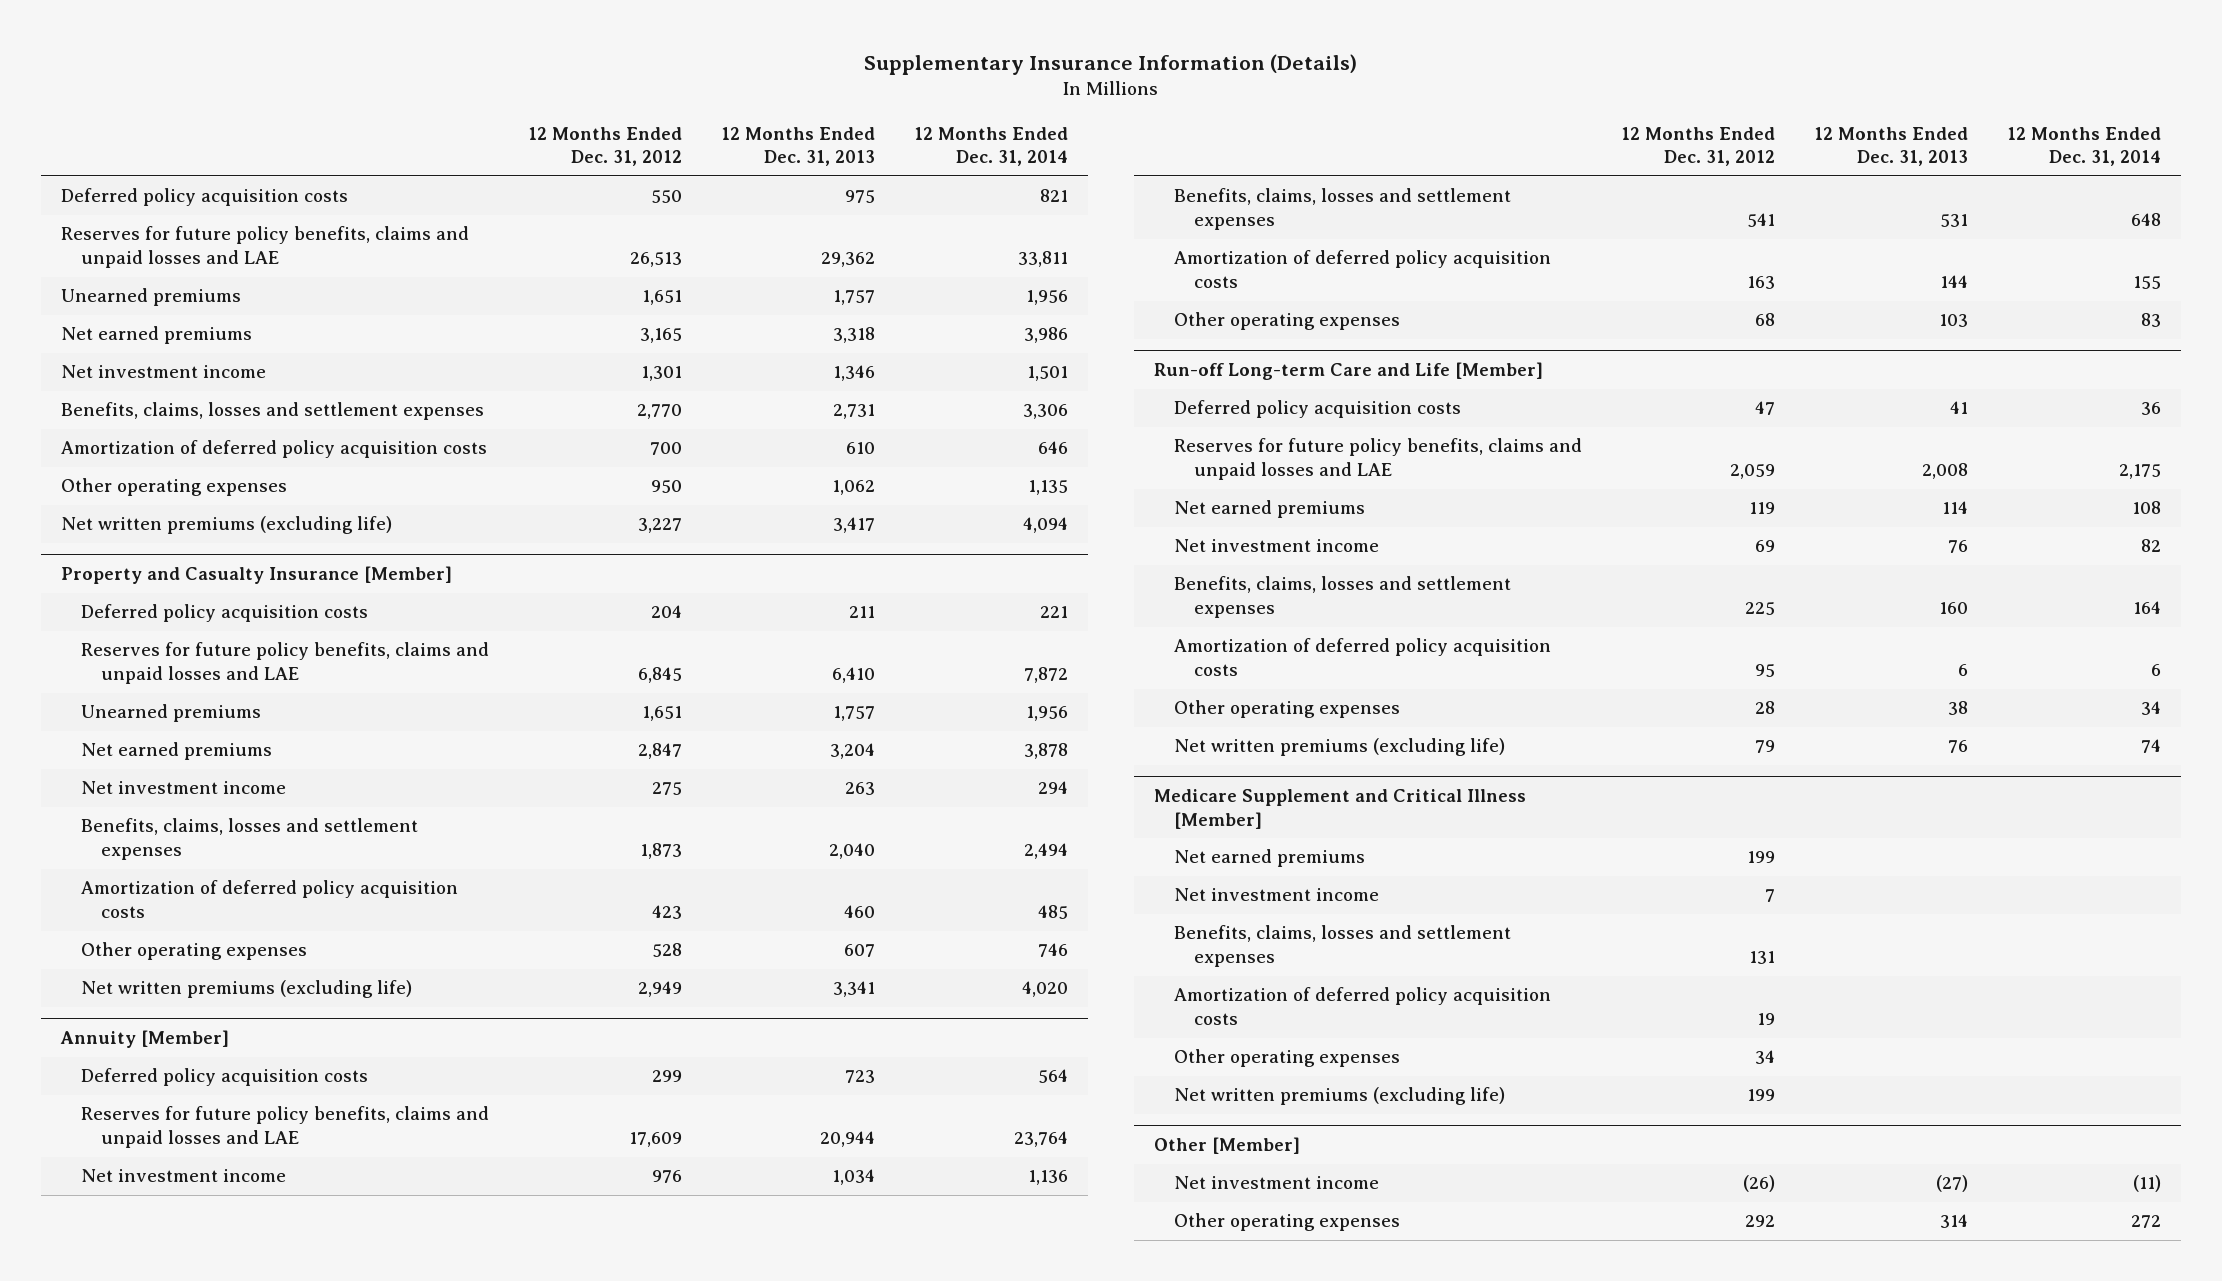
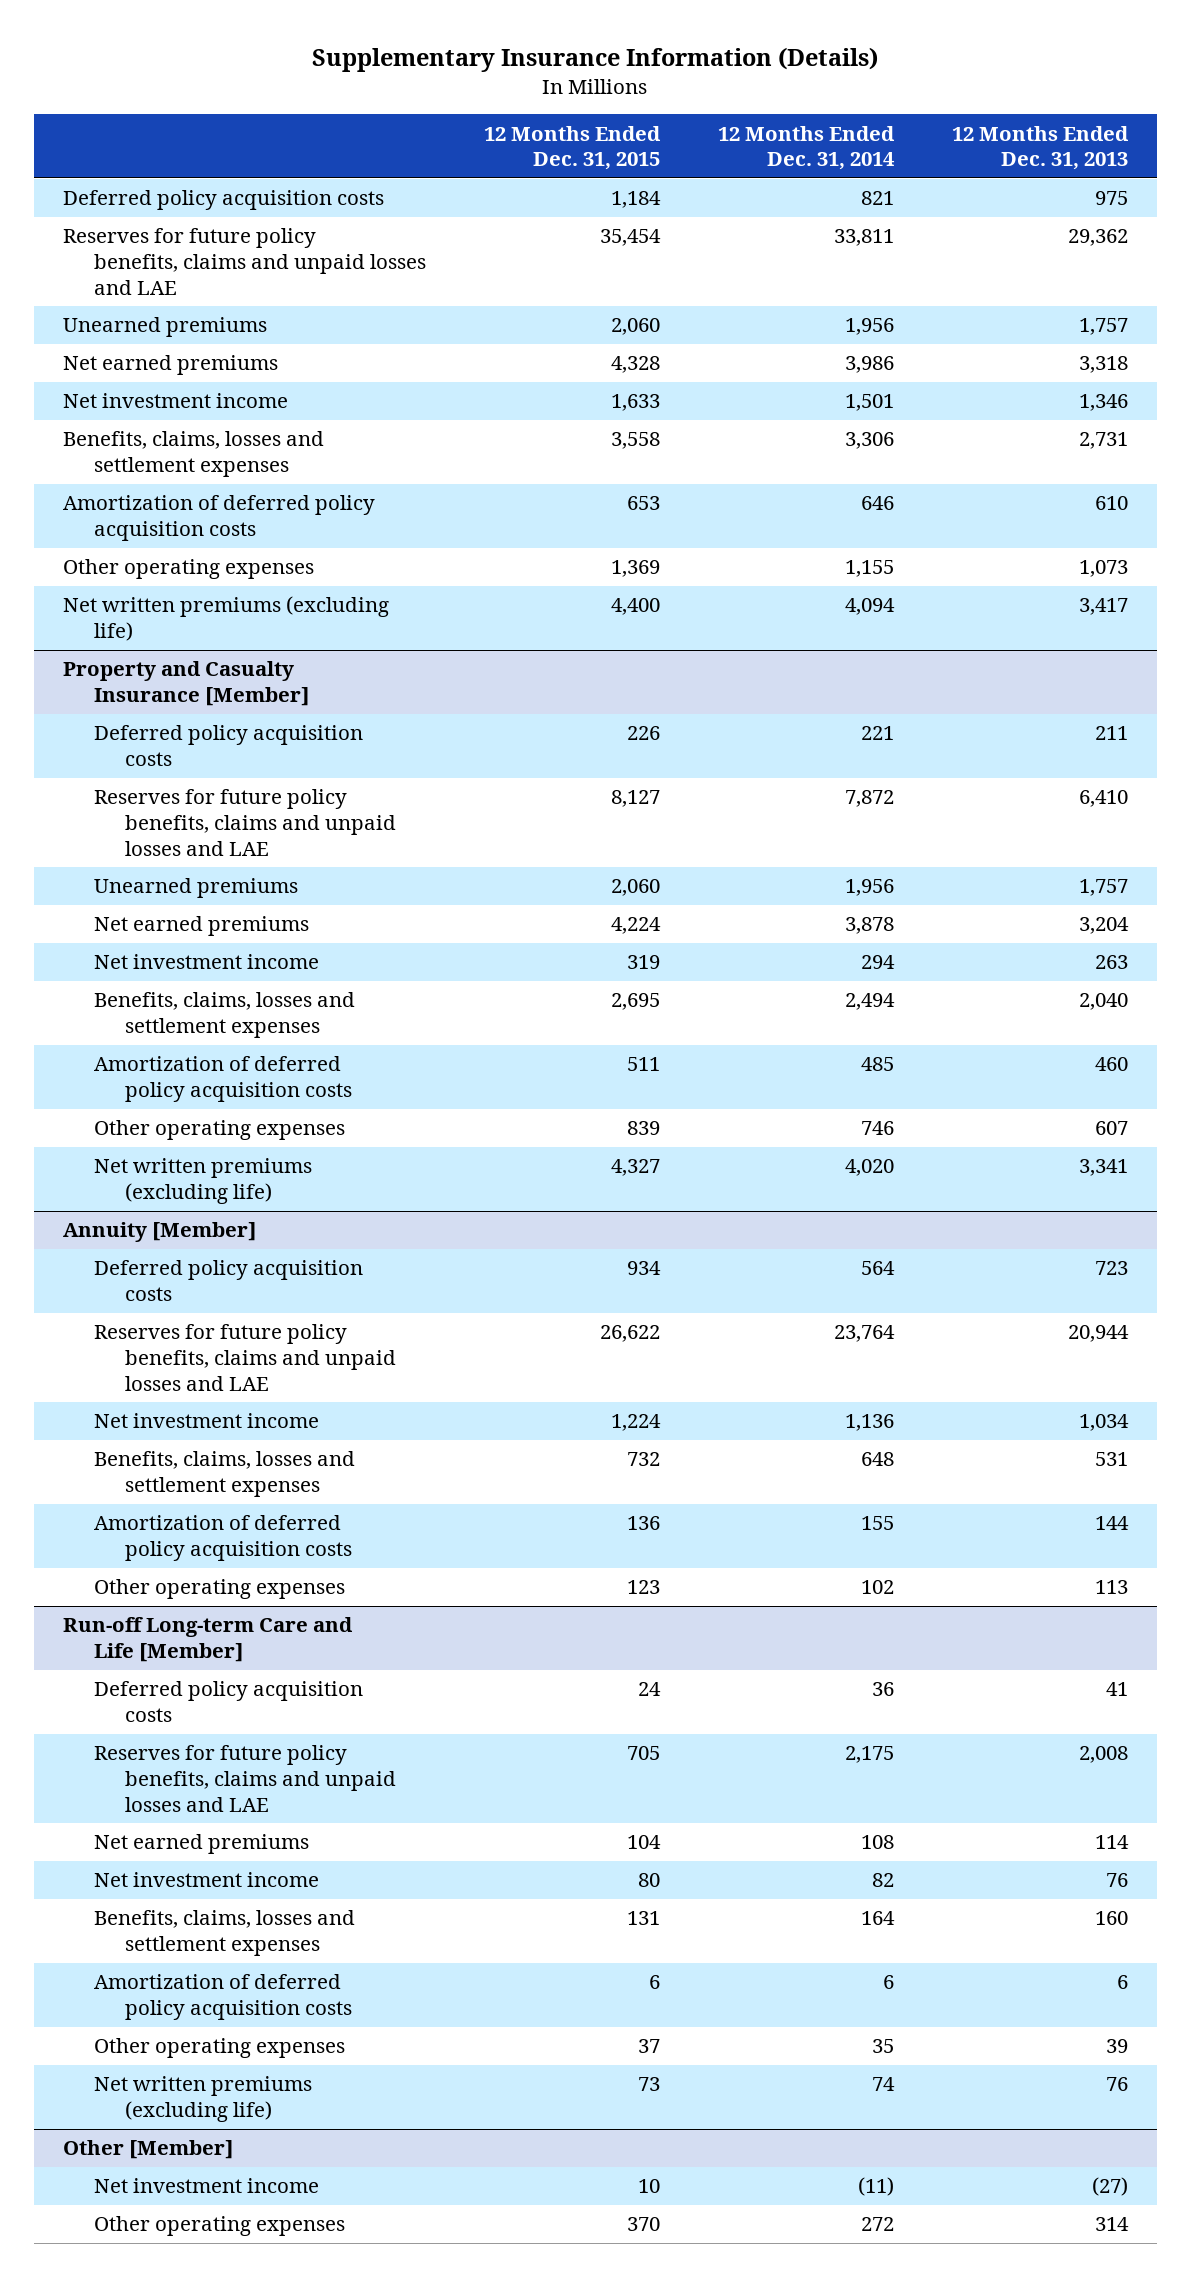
[528,126,683,167] 12 Months Ended Dec. 31, 2012 -> none
none -> [483,125,661,171] 12 Months Ended Dec. 31, 2015
[832,480,876,496] 1,062 -> [1079,560,1129,578] 1,073
[1028,480,1069,496] 1,135 -> [845,560,895,578] 1,155
[1939,314,1969,328] 103 -> [1095,1580,1129,1595] 113
[2141,313,2162,328] 83 -> [861,1580,895,1595] 102
[1948,701,1969,716] 38 -> [1106,2039,1129,2054] 39
[2141,701,2162,716] 34 -> [872,2039,895,2054] 35
[1153,789,1526,829] Medicare Supplement and Critical Illness [Member] -> none
[1174,849,1366,868] Net earned premiums -> none
[1174,888,1380,902] Net investment income -> none
[1174,925,1512,967] Benefits, claims, losses and settlement expenses -> none
[1174,987,1552,1025] Amortization of deferred policy acquisition costs -> none
[1174,1049,1401,1068] Other operating expenses -> none
[1174,1087,1506,1106] Net written premiums (excluding life) -> none

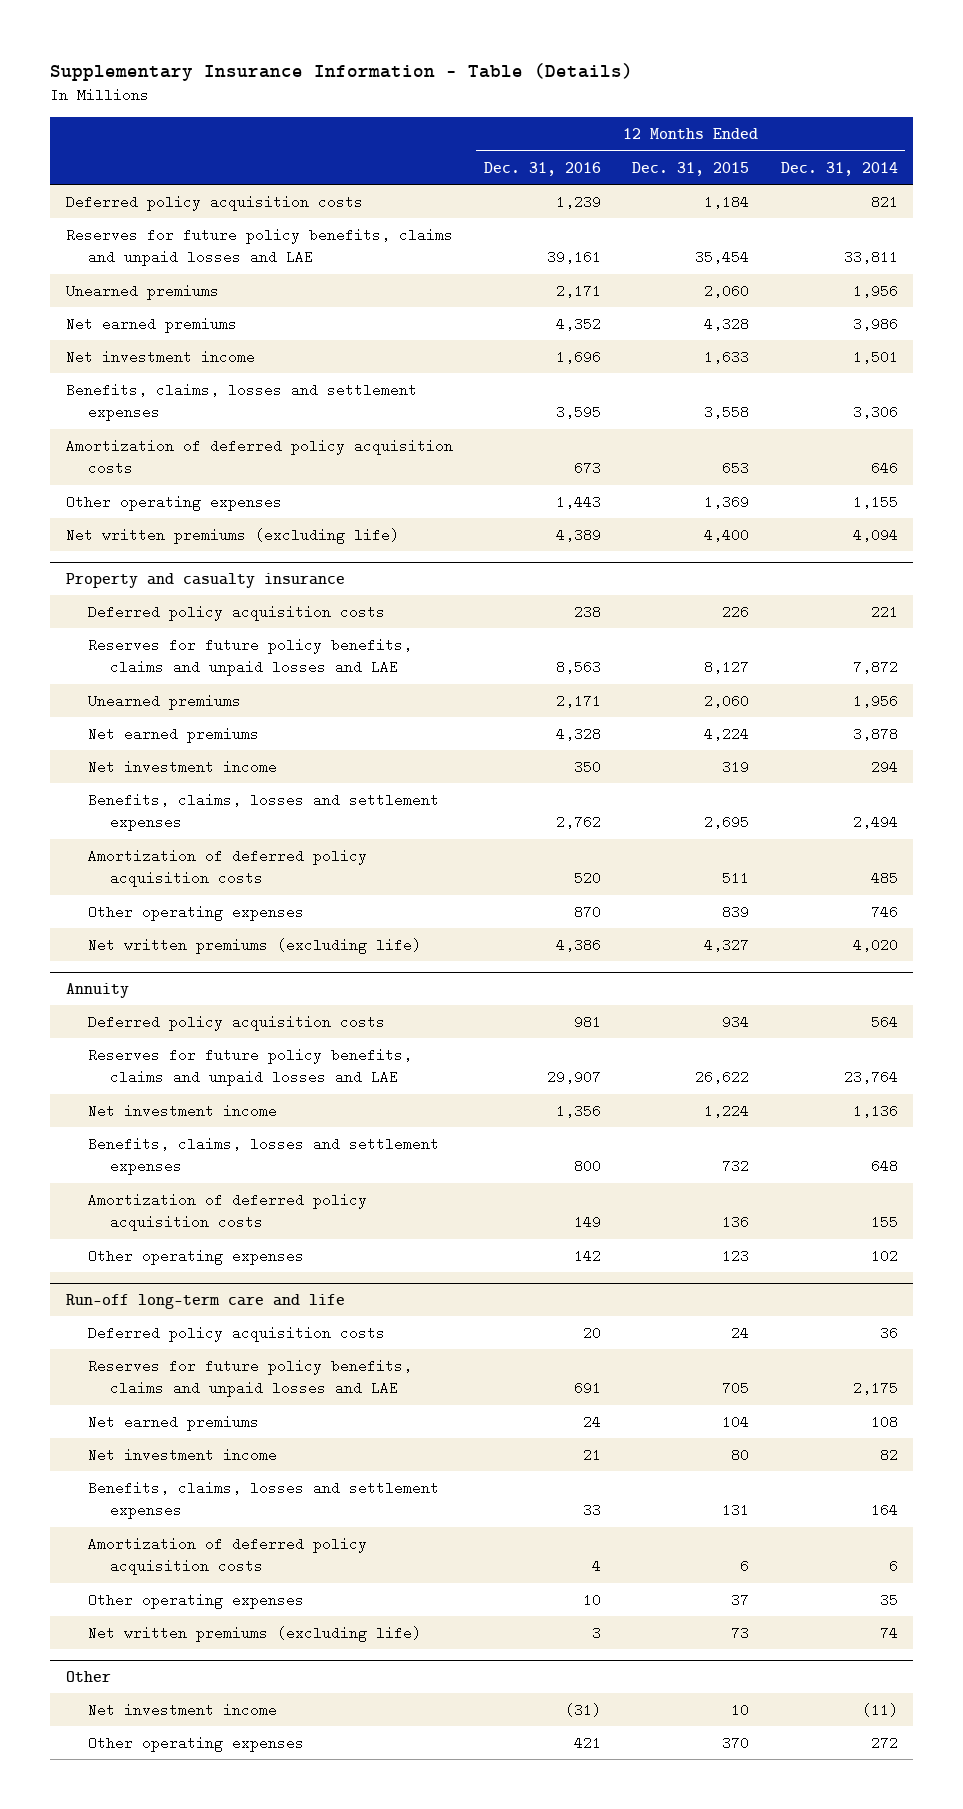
[312,46,879,72] Supplementary Insurance Information (Details) -> [50,62,634,81] Supplementary Insurance Information - Table (Details)
[952,125,1130,171] 12 Months Ended Dec. 31, 2013 -> none
none -> [483,161,601,176] Dec. 31, 2016
[62,661,309,707] Property and Casualty Insurance [Member] -> [65,573,345,589] Property and casualty insurance
[62,1222,256,1243] Annuity [Member] -> [65,983,129,999] Annuity
[62,1617,353,1663] Run-off Long-term Care and Life [Member] -> [65,1294,345,1310] Run-off long-term care and life
[62,2140,233,2160] Other [Member] -> [65,1671,111,1683] Other

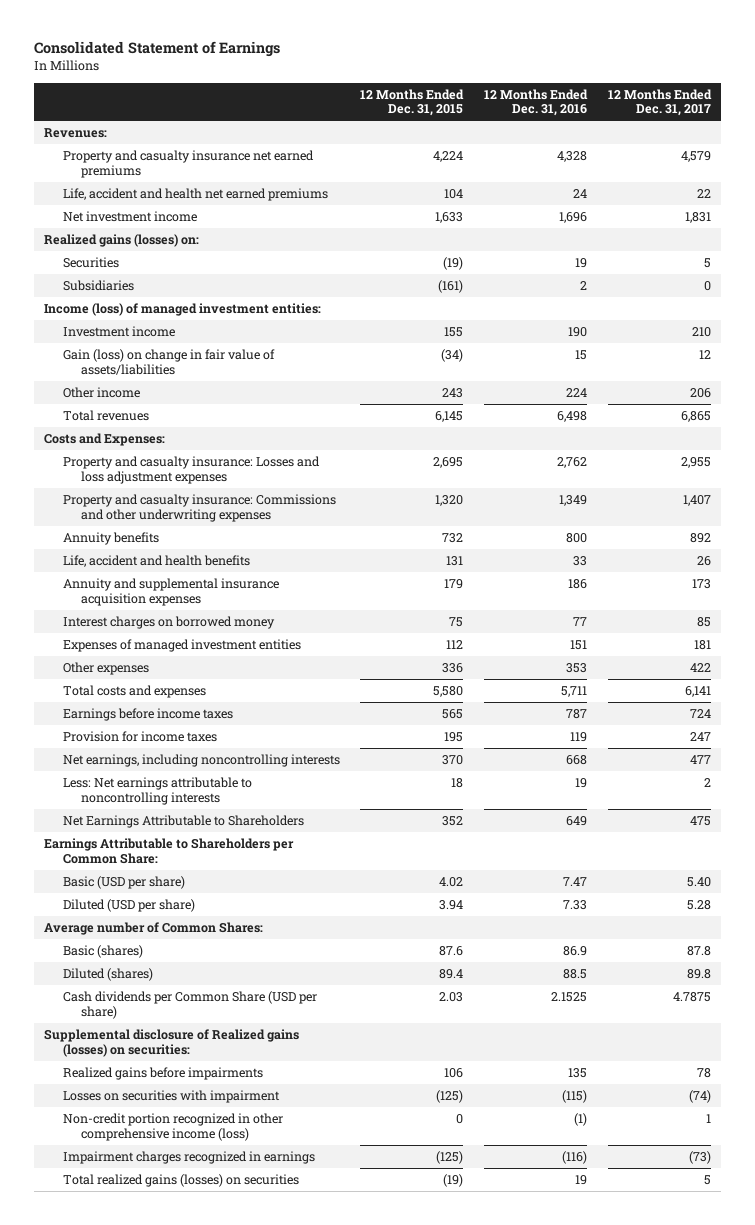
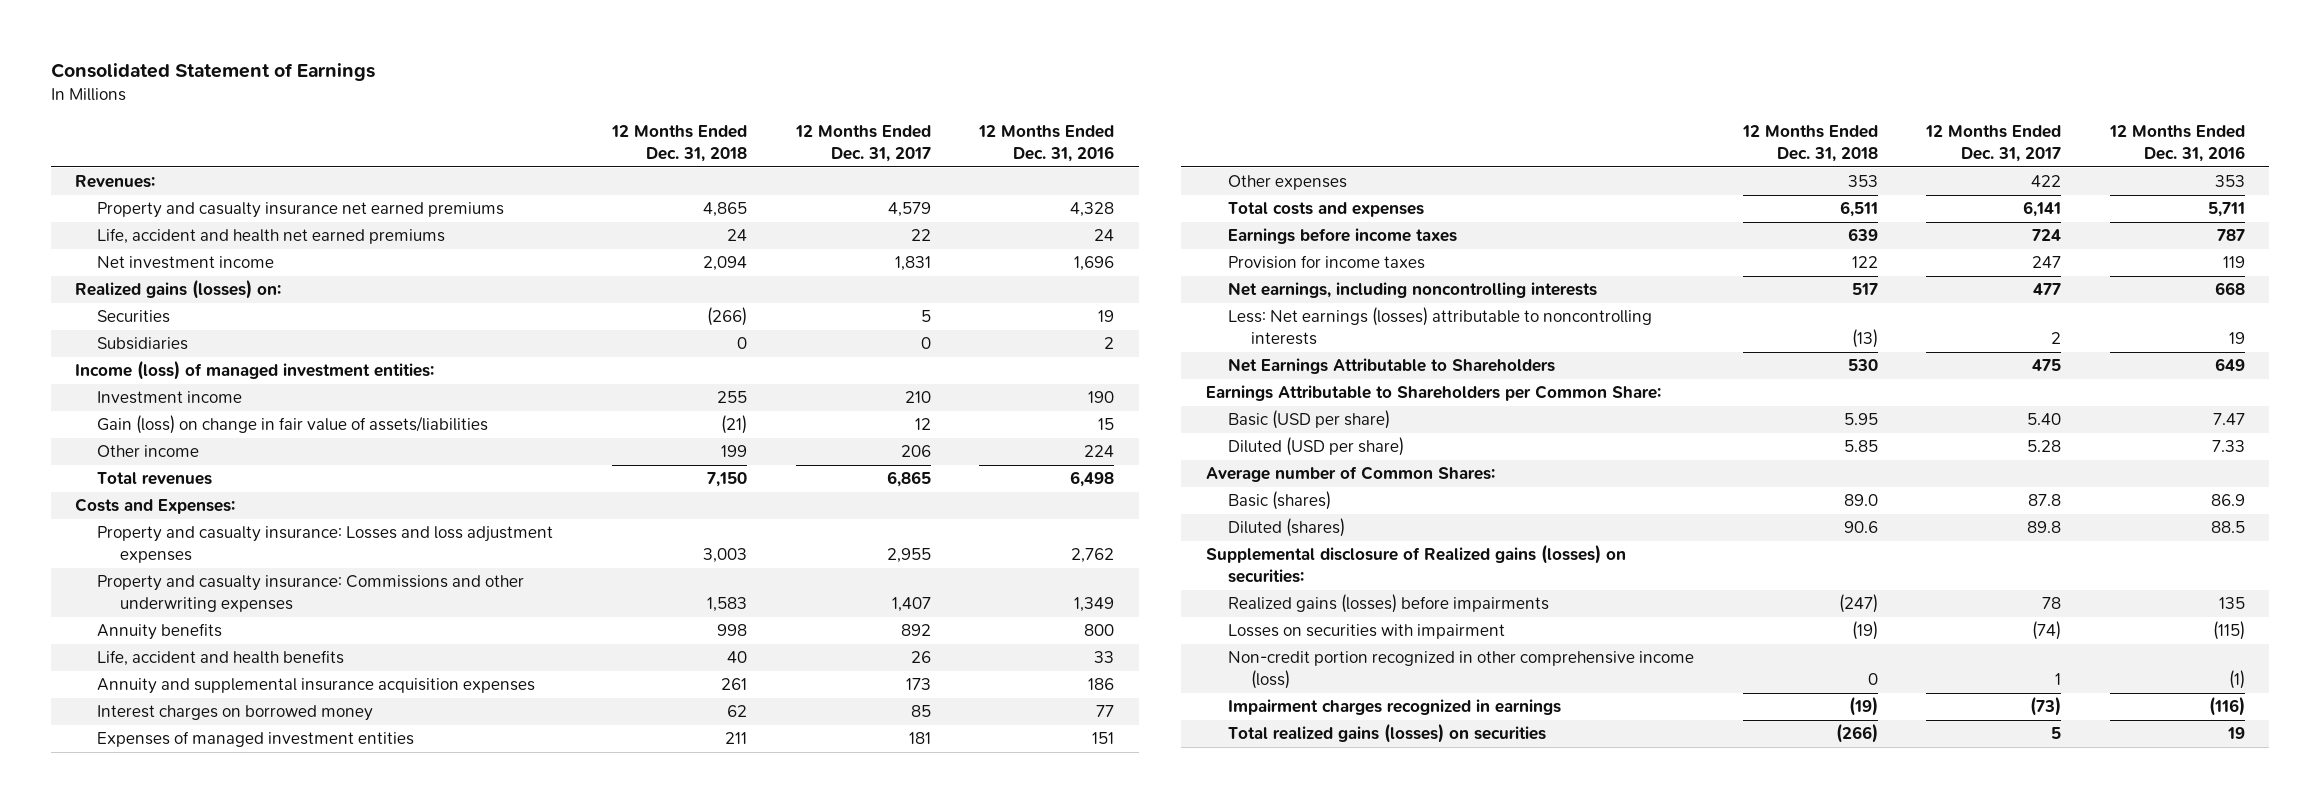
[360,88,465,117] 12 Months Ended Dec. 31, 2015 -> none
none -> [610,124,747,162] 12 Months Ended Dec. 31, 2018
[62,777,252,805] Less: Net earnings attributable to noncontrolling interests -> [1228,307,1653,346] Less: Net earnings (losses) attributable to noncontrolling interests
[62,991,317,1019] Cash dividends per Common Share (USD per share) -> none
[62,1067,263,1081] Realized gains before impairments -> [1228,594,1550,614] Realized gains (losses) before impairments

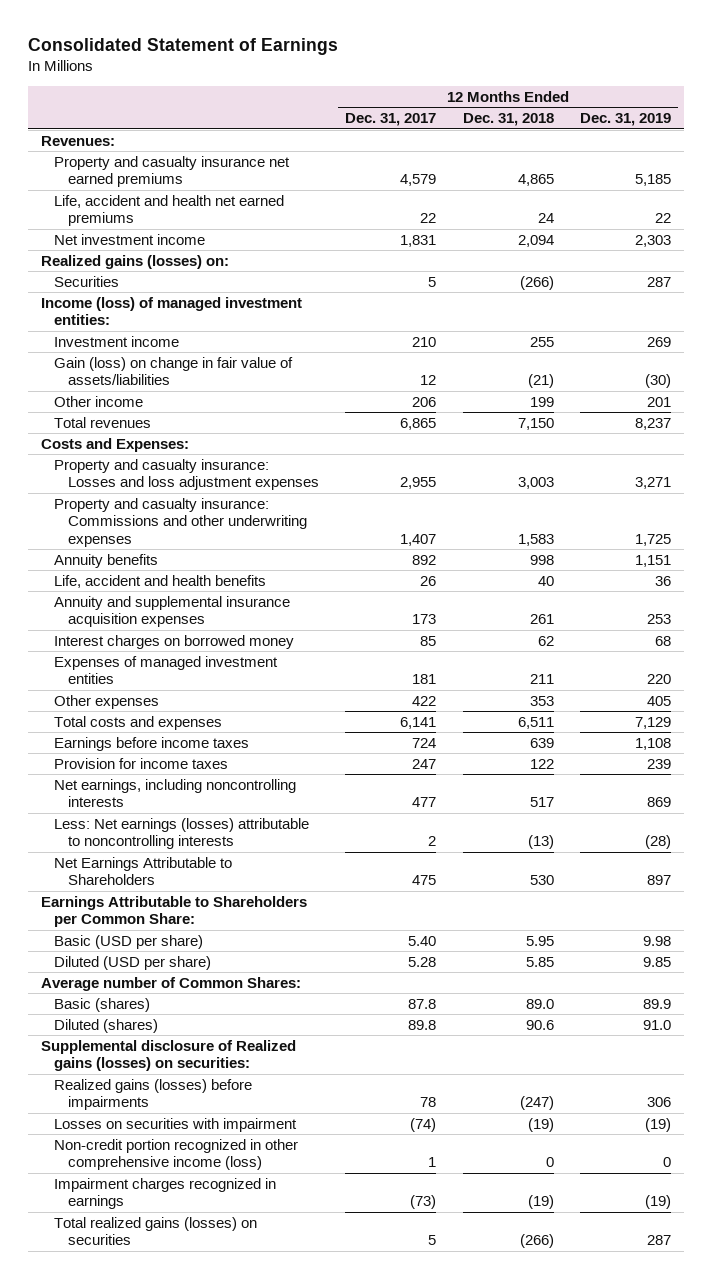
[978,124,1115,162] 12 Months Ended Dec. 31, 2016 -> none
none -> [580,113,672,127] Dec. 31, 2019
[97,337,189,351] Subsidiaries -> none

